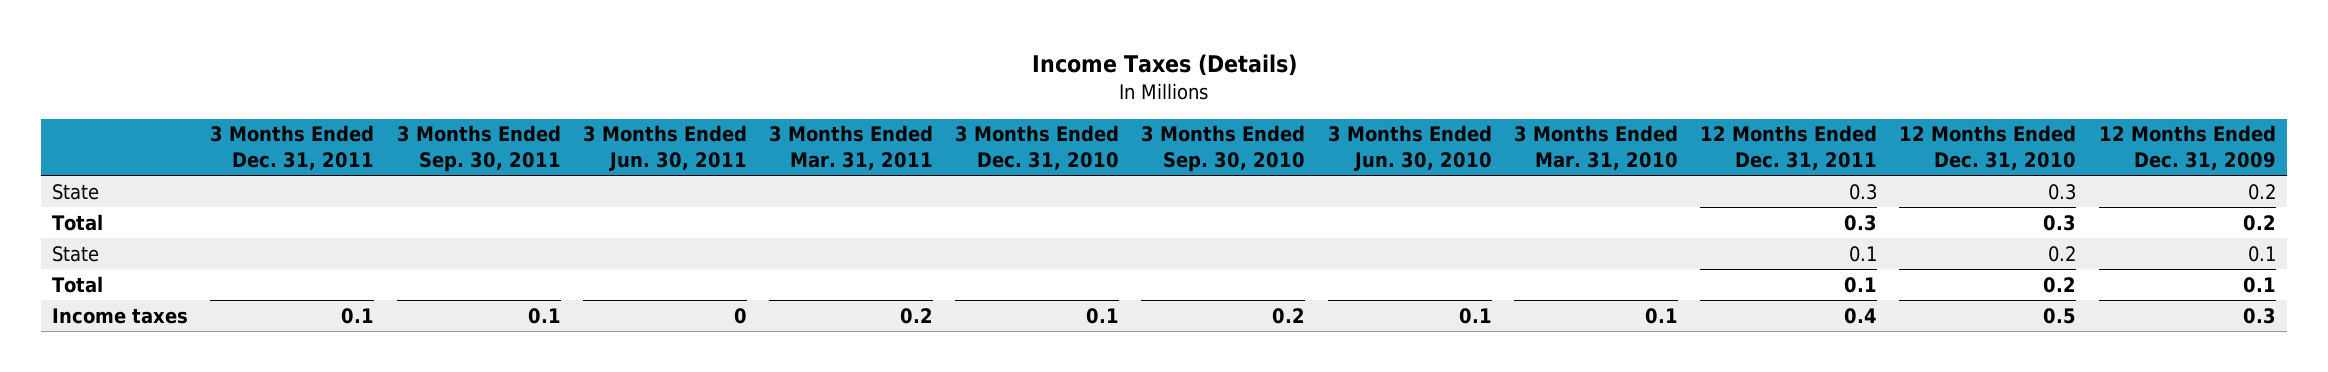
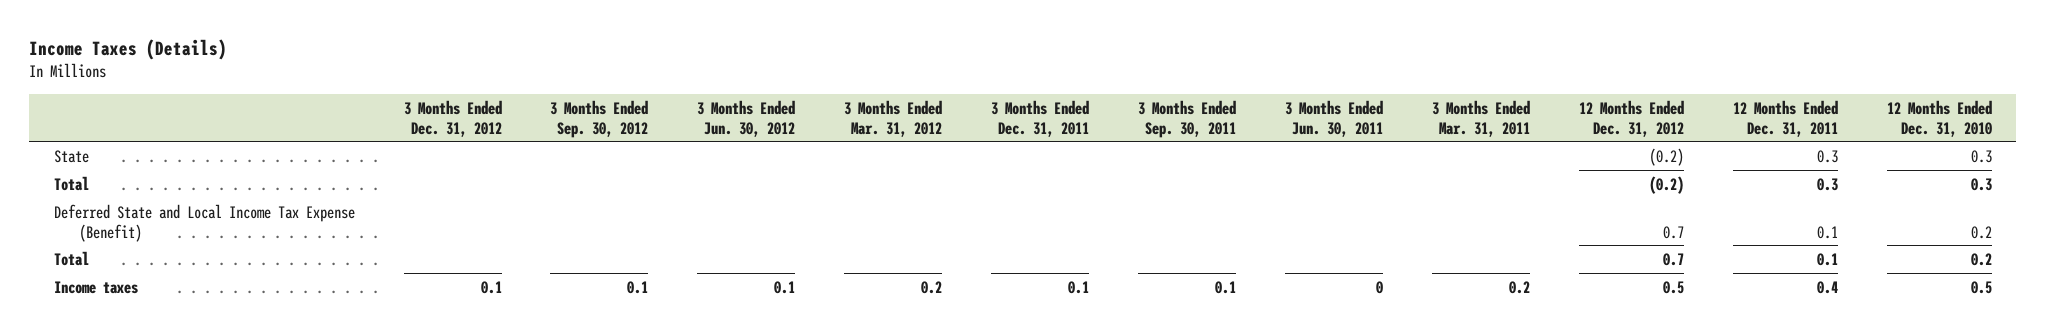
[955,125,1120,171] 3 Months Ended Dec. 31, 2010 -> none
[1141,125,1306,173] 3 Months Ended Sep. 30, 2010 -> none
[1327,125,1492,172] 3 Months Ended Jun. 30, 2010 -> none
[1513,125,1678,171] 3 Months Ended Mar. 31, 2010 -> none
[2098,125,2276,171] 12 Months Ended Dec. 31, 2009 -> none
none -> [403,99,502,137] 3 Months Ended Dec. 31, 2012
none -> [550,99,649,138] 3 Months Ended Sep. 30, 2012
none -> [697,99,796,137] 3 Months Ended Jun. 30, 2012
none -> [844,99,943,137] 3 Months Ended Mar. 31, 2012
none -> [1578,99,1684,137] 12 Months Ended Dec. 31, 2012
[52,245,100,262] State -> [53,203,355,242] Deferred State and Local Income Tax Expense (Benefit)

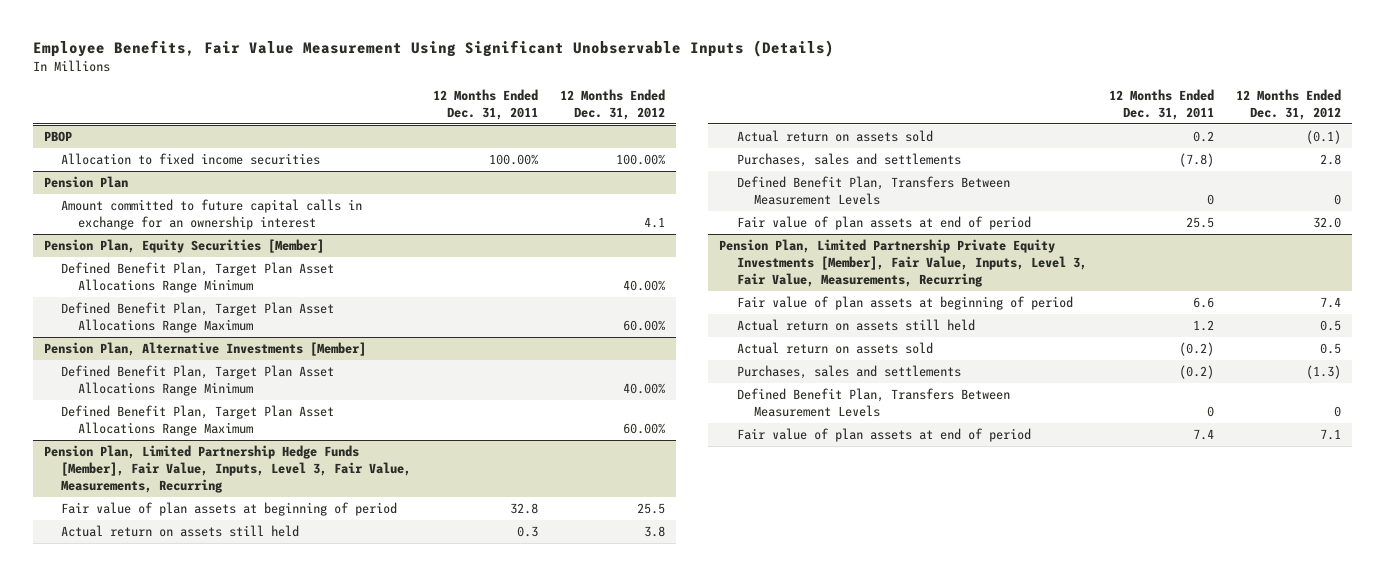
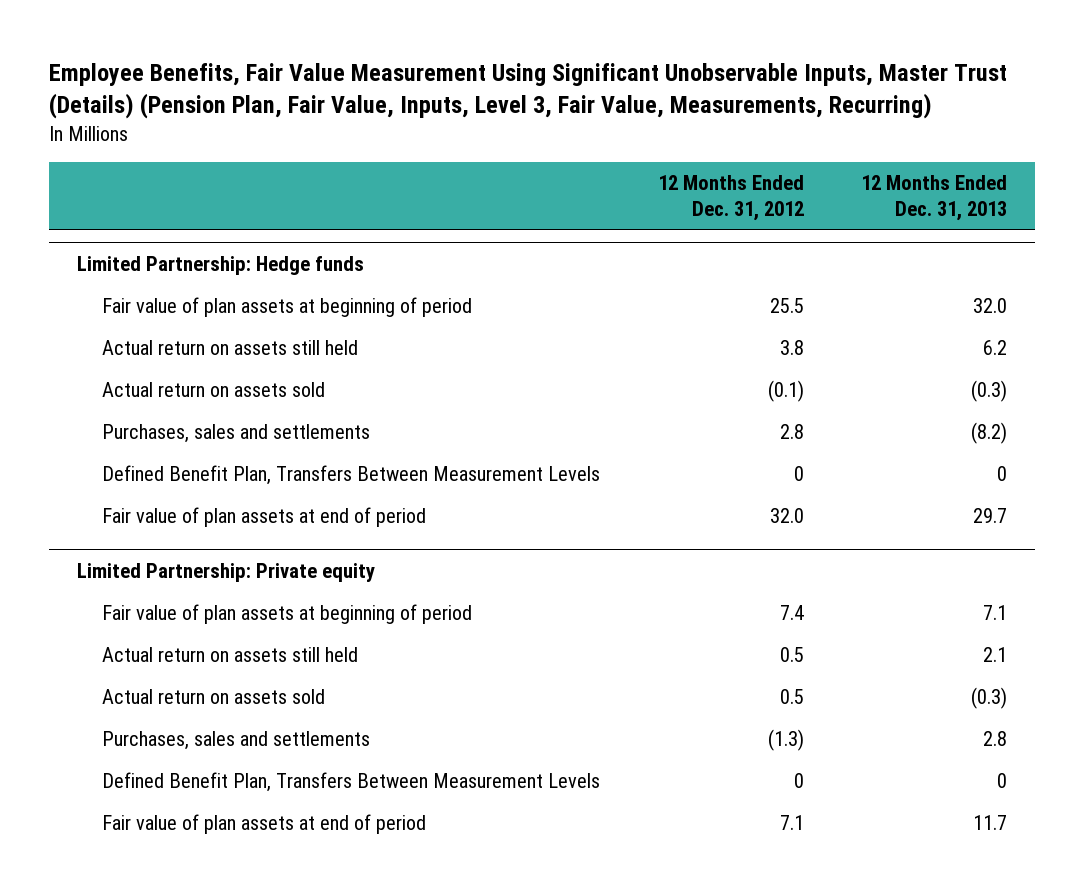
[32,39,834,57] Employee Benefits, Fair Value Measurement Using Significant Unobservable Inputs (Details) -> [48,62,1007,120] Employee Benefits, Fair Value Measurement Using Significant Unobservable Inputs, Master Trust (Details) (Pension Plan, Fair Value, Inputs, Level 3, Fair Value, Measurements, Recurring)
[432,88,538,120] 12 Months Ended Dec. 31, 2011 -> none
none -> [860,175,1007,221] 12 Months Ended Dec. 31, 2013
[43,131,72,143] PBOP -> none
[60,153,320,166] Allocation to fixed income securities -> none
[43,176,128,189] Pension Plan -> none
[60,199,362,230] Amount committed to future capital calls in exchange for an ownership interest -> none
[43,239,324,254] Pension Plan, Equity Securities [Member] -> none
[60,262,334,293] Defined Benefit Plan, Target Plan Asset Allocations Range Minimum -> none
[60,302,334,333] Defined Benefit Plan, Target Plan Asset Allocations Range Maximum -> none
[43,342,366,357] Pension Plan, Alternative Investments [Member] -> none
[60,365,334,396] Defined Benefit Plan, Target Plan Asset Allocations Range Minimum -> none
[60,405,334,436] Defined Benefit Plan, Target Plan Asset Allocations Range Maximum -> none
[43,445,411,493] Pension Plan, Limited Partnership Hedge Funds [Member], Fair Value, Inputs, Level 3, Fair Value, Measurements, Recurring -> none
none -> [77,256,365,276] Limited Partnership: Hedge funds
[719,239,1087,287] Pension Plan, Limited Partnership Private Equity Investments [Member], Fair Value, Inputs, Level 3, Fair Value, Measurements, Recurring -> none
none -> [77,563,376,583] Limited Partnership: Private equity

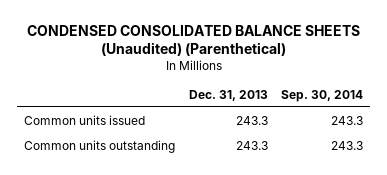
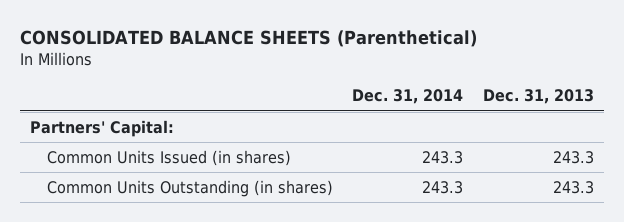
[26,24,360,57] CONDENSED CONSOLIDATED BALANCE SHEETS (Unaudited) (Parenthetical) -> [19,29,477,47] CONSOLIDATED BALANCE SHEETS (Parenthetical)
[281,89,364,102] Sep. 30, 2014 -> none
none -> [352,89,464,105] Dec. 31, 2014
none -> [29,119,174,137] Partners' Capital:
[23,114,145,125] Common units issued -> [46,149,291,166] Common Units Issued (in shares)
[23,139,175,153] Common units outstanding -> [46,179,333,197] Common Units Outstanding (in shares)

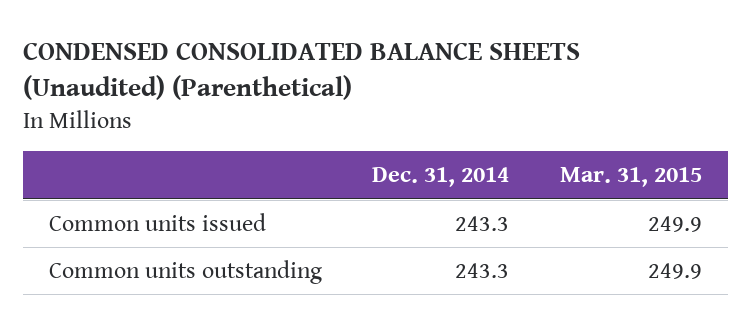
[19,29,477,47] CONSOLIDATED BALANCE SHEETS (Parenthetical) -> [23,41,581,101] CONDENSED CONSOLIDATED BALANCE SHEETS (Unaudited) (Parenthetical)
[482,89,594,105] Dec. 31, 2013 -> none
none -> [560,167,703,188] Mar. 31, 2015
[29,119,174,137] Partners' Capital: -> none
[46,149,291,166] Common Units Issued (in shares) -> [48,212,266,231] Common units issued
[46,179,333,197] Common Units Outstanding (in shares) -> [48,259,322,284] Common units outstanding

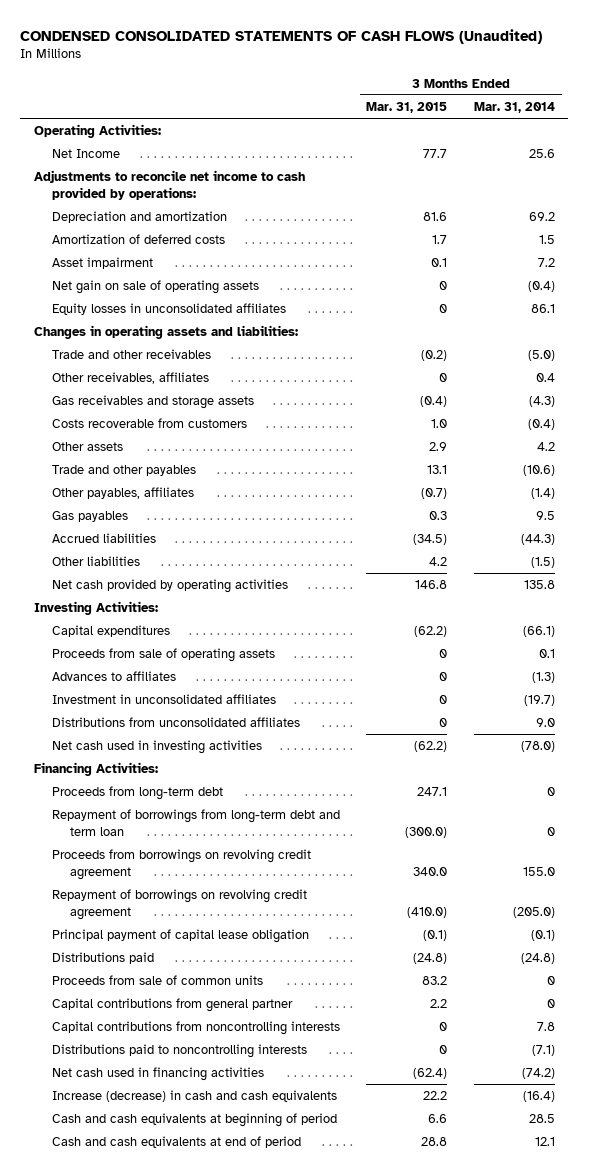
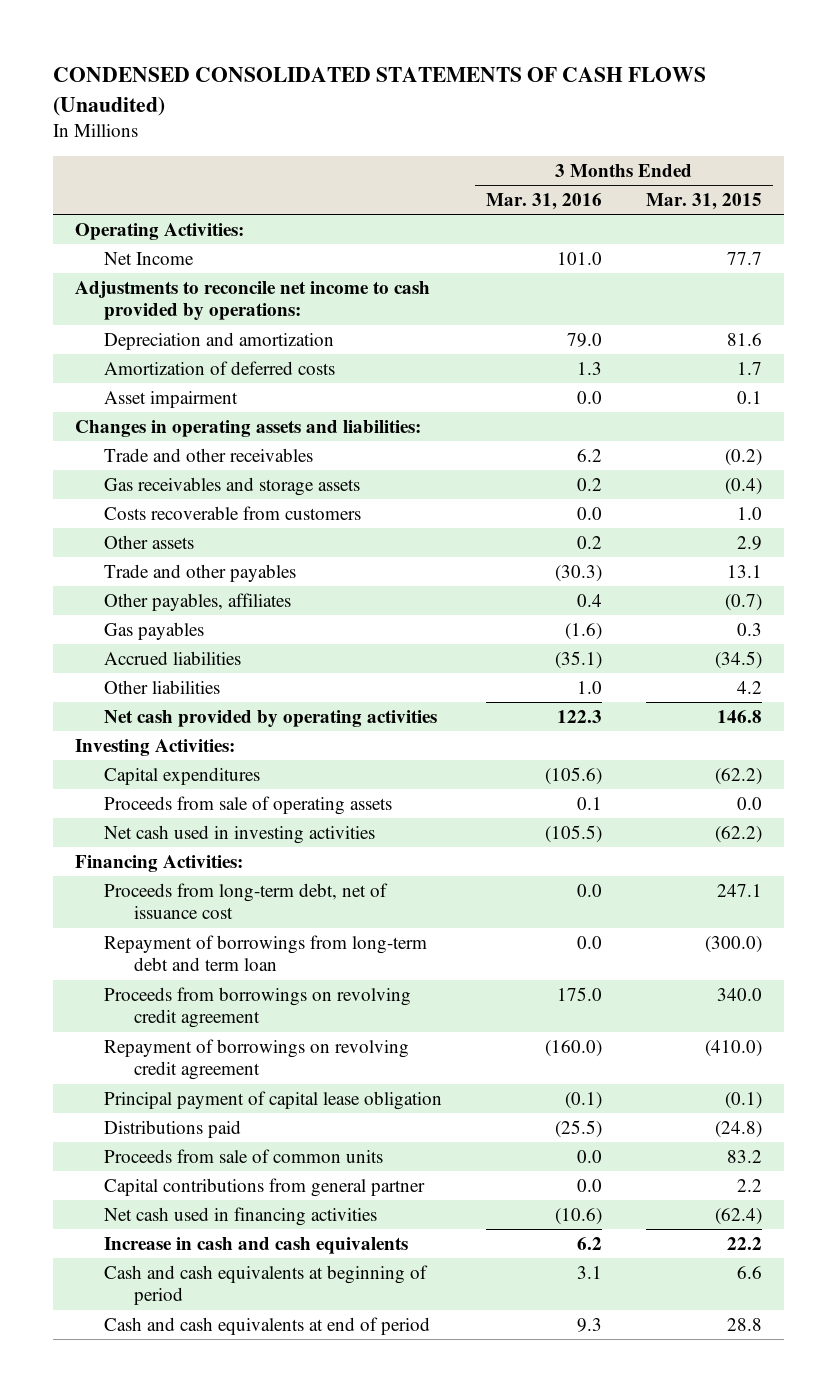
[474,102,556,114] Mar. 31, 2014 -> none
none -> [486,192,603,210] Mar. 31, 2016
[51,280,259,295] Net gain on sale of operating assets -> none
[51,303,286,316] Equity losses in unconsolidated affiliates -> none
[51,372,209,385] Other receivables, affiliates -> none
[51,671,176,682] Advances to affiliates -> none
[51,694,276,705] Investment in unconsolidated affiliates -> none
[51,717,300,728] Distributions from unconsolidated affiliates -> none
[439,649,448,659] 0 -> [736,796,762,810] 0.0
[51,786,223,801] Proceeds from long-term debt -> [104,882,389,920] Proceeds from long-term debt, net of issuance cost
[51,1021,340,1036] Capital contributions from noncontrolling interests -> none
[51,1044,307,1059] Distributions paid to noncontrolling interests -> none
[51,1090,337,1103] Increase (decrease) in cash and cash equivalents -> [104,1236,409,1254] Increase in cash and cash equivalents

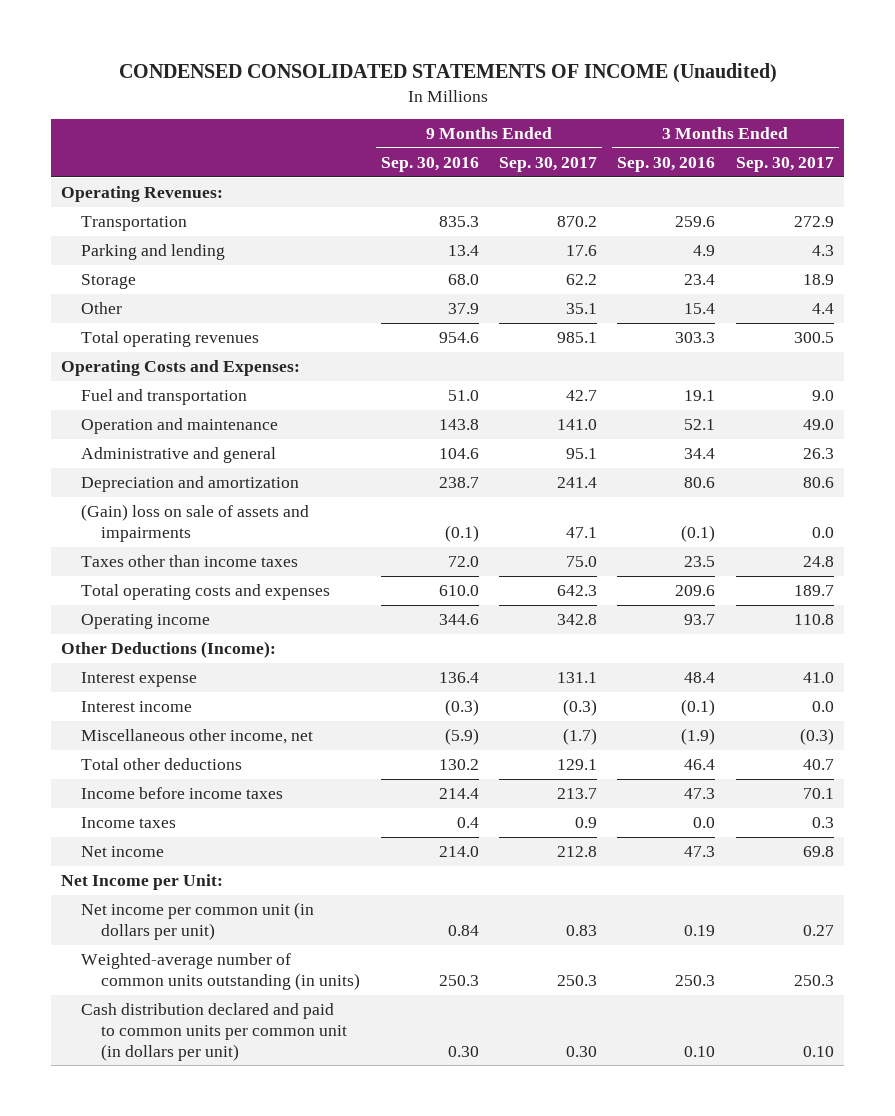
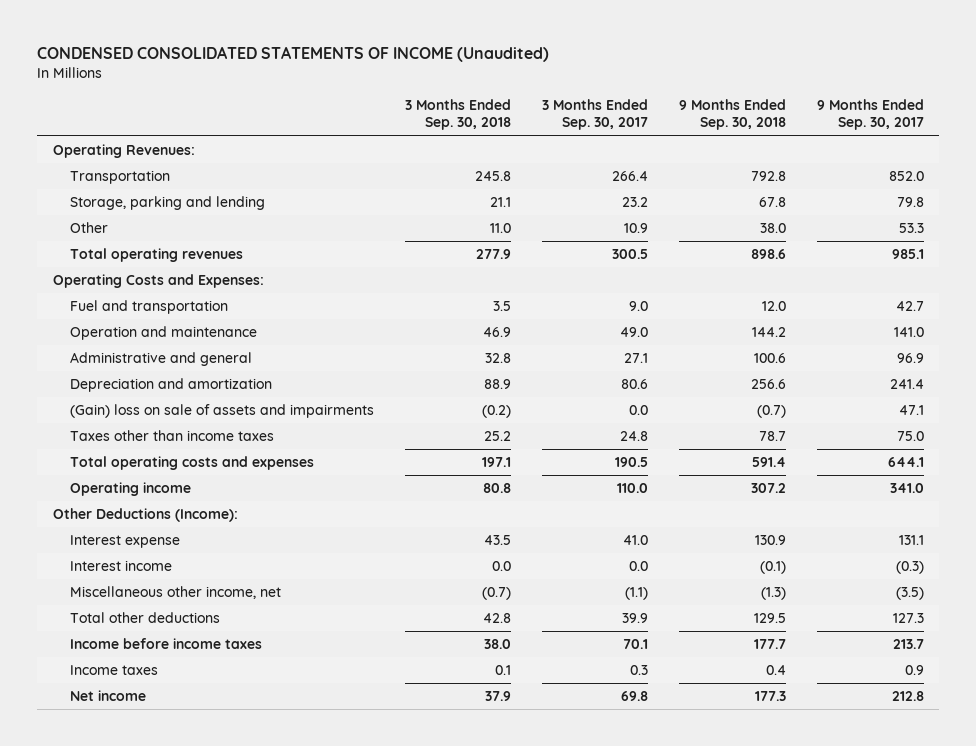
[380,156,479,172] Sep. 30, 2016 -> none
[617,156,716,172] Sep. 30, 2016 -> none
none -> [404,98,511,131] 3 Months Ended Sep. 30, 2018
none -> [678,98,786,131] 9 Months Ended Sep. 30, 2018
[81,274,137,290] Storage -> none
[557,216,598,228] 870.2 -> [888,171,924,182] 852.0
[793,216,834,228] 272.9 -> [611,171,648,182] 266.4
[81,244,226,261] Parking and lending -> [69,196,265,211] Storage, parking and lending
[566,245,598,257] 17.6 -> [896,197,924,208] 79.8
[811,245,834,257] 4.3 -> [621,197,648,208] 23.2
[566,303,598,315] 35.1 -> [898,223,924,234] 53.3
[811,303,834,315] 4.4 -> [623,223,648,234] 10.9
[566,448,598,460] 95.1 -> [896,353,924,364] 96.9
[802,448,834,460] 26.3 -> [623,353,648,364] 27.1
[557,585,598,597] 642.3 -> [887,457,924,468] 644.1
[793,585,834,597] 189.7 -> [614,457,648,468] 190.5
[557,614,598,626] 342.8 -> [889,483,924,494] 341.0
[793,614,834,626] 110.8 -> [616,483,648,494] 110.0
[563,728,598,746] (1.7) -> [895,587,924,601] (3.5)
[799,728,834,746] (0.3) -> [624,587,648,601] (1.1)
[557,759,598,771] 129.1 -> [892,613,924,624] 127.3
[802,759,834,771] 40.7 -> [621,613,648,624] 39.9
[61,874,224,891] Net Income per Unit: -> none
[81,902,315,940] Net income per common unit (in dollars per unit) -> none
[81,953,361,990] Weighted-average number of common units outstanding (in units) -> none
[81,1003,348,1061] Cash distribution declared and paid to common units per common unit (in dollars per unit) -> none

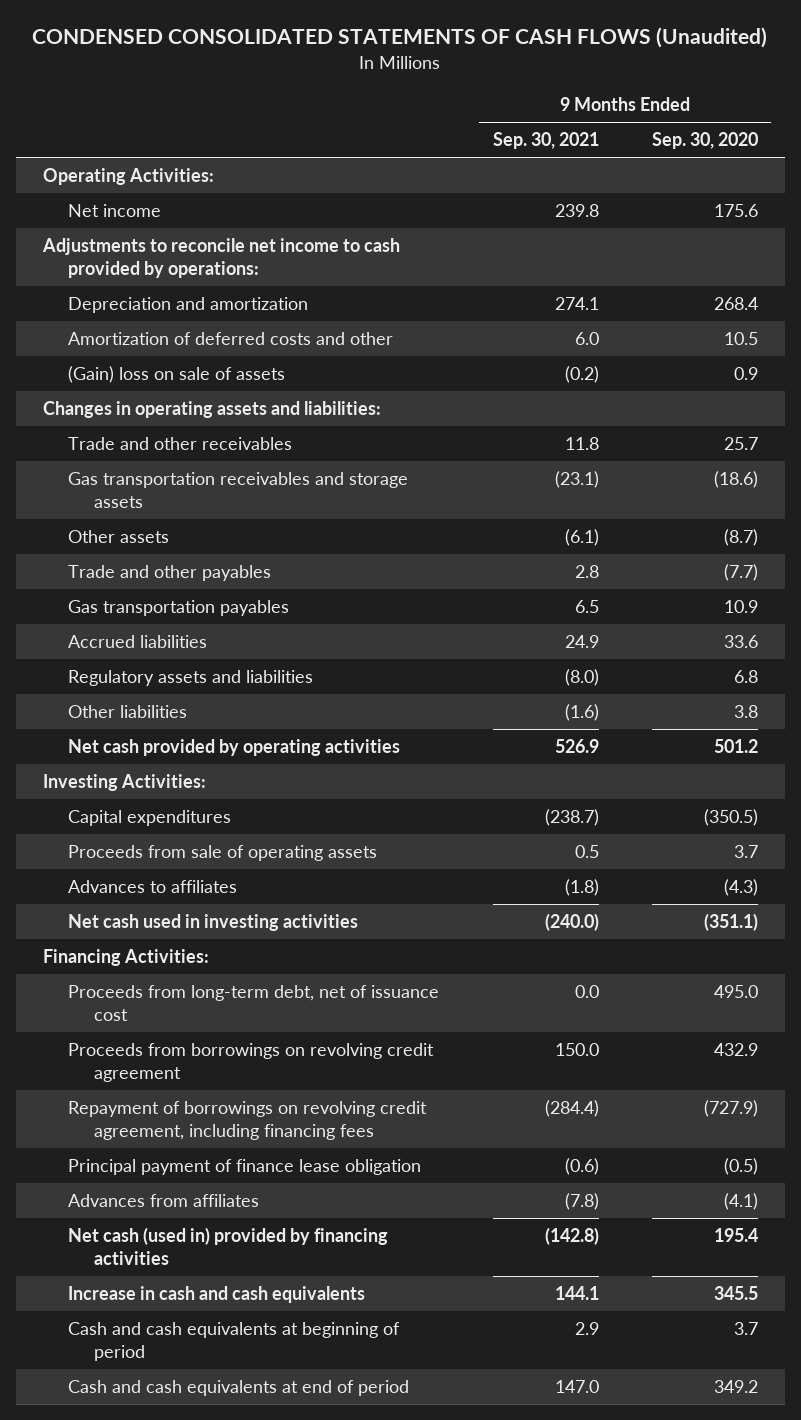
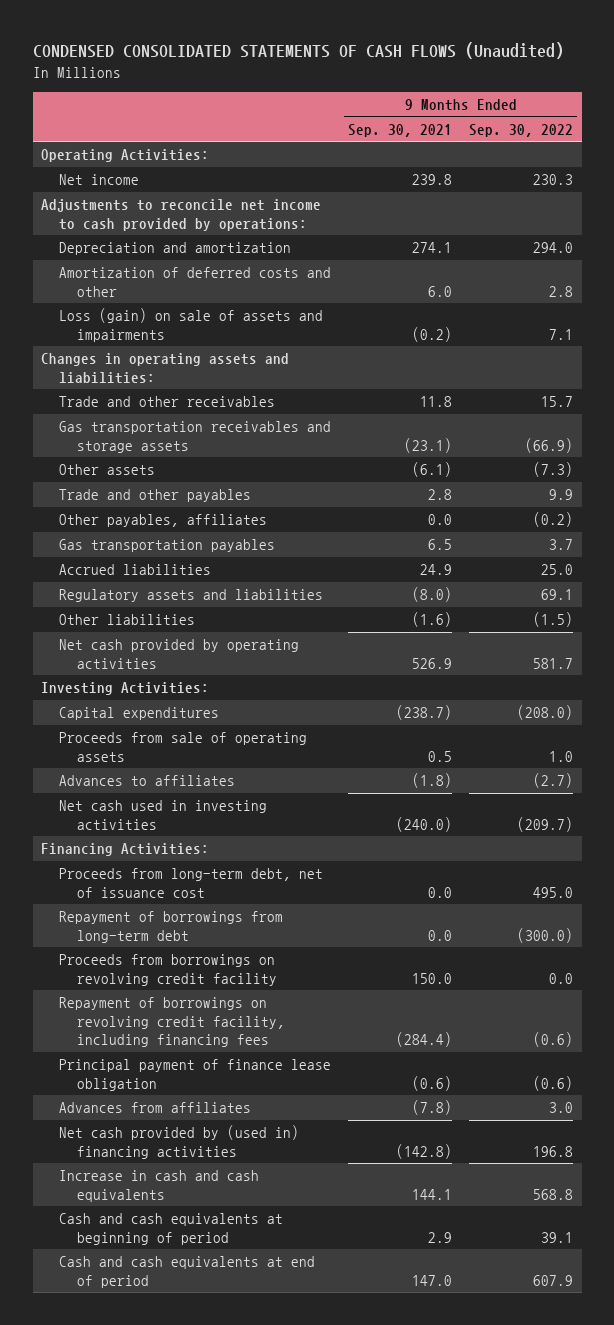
[651,132,758,150] Sep. 30, 2020 -> none
none -> [469,123,574,137] Sep. 30, 2022
[68,366,286,384] (Gain) loss on sale of assets -> [58,308,323,342] Loss (gain) on sale of assets and impairments
none -> [58,514,267,528] Other payables, affiliates
none -> [58,911,283,943] Repayment of borrowings from long-term debt
[68,1043,435,1083] Proceeds from borrowings on revolving credit agreement -> [58,954,277,986] Proceeds from borrowings on revolving credit facility
[68,1101,428,1141] Repayment of borrowings on revolving credit agreement, including financing fees -> [58,997,285,1048] Repayment of borrowings on revolving credit facility, including financing fees
[68,1227,389,1266] Net cash (used in) provided by financing activities -> [58,1125,299,1159] Net cash provided by (used in) financing activities

